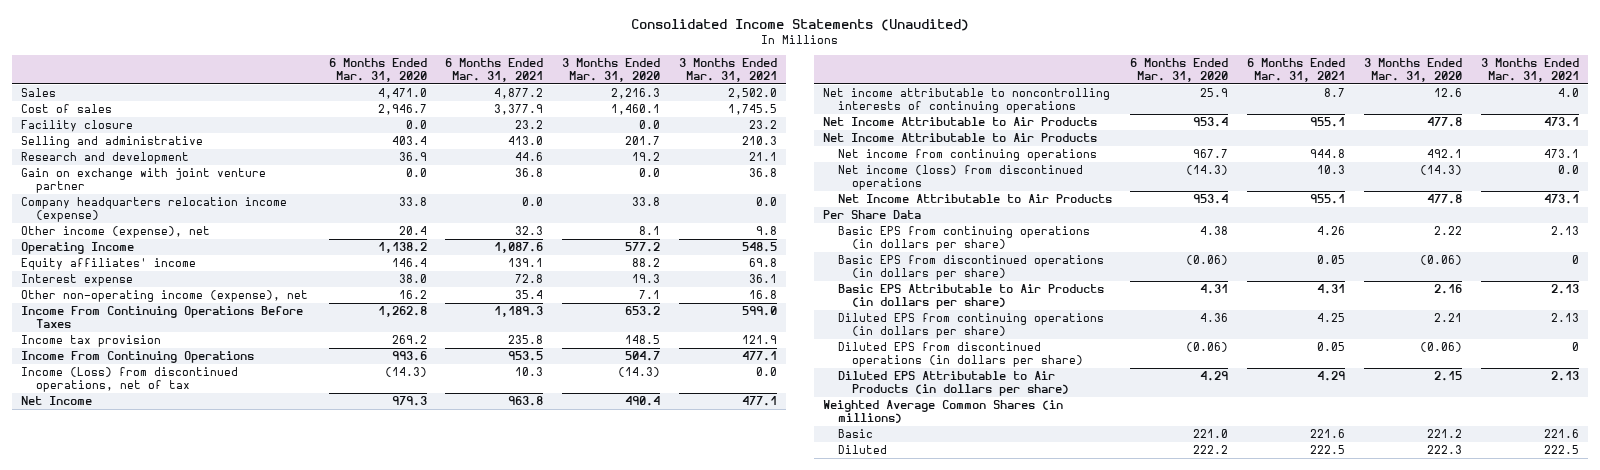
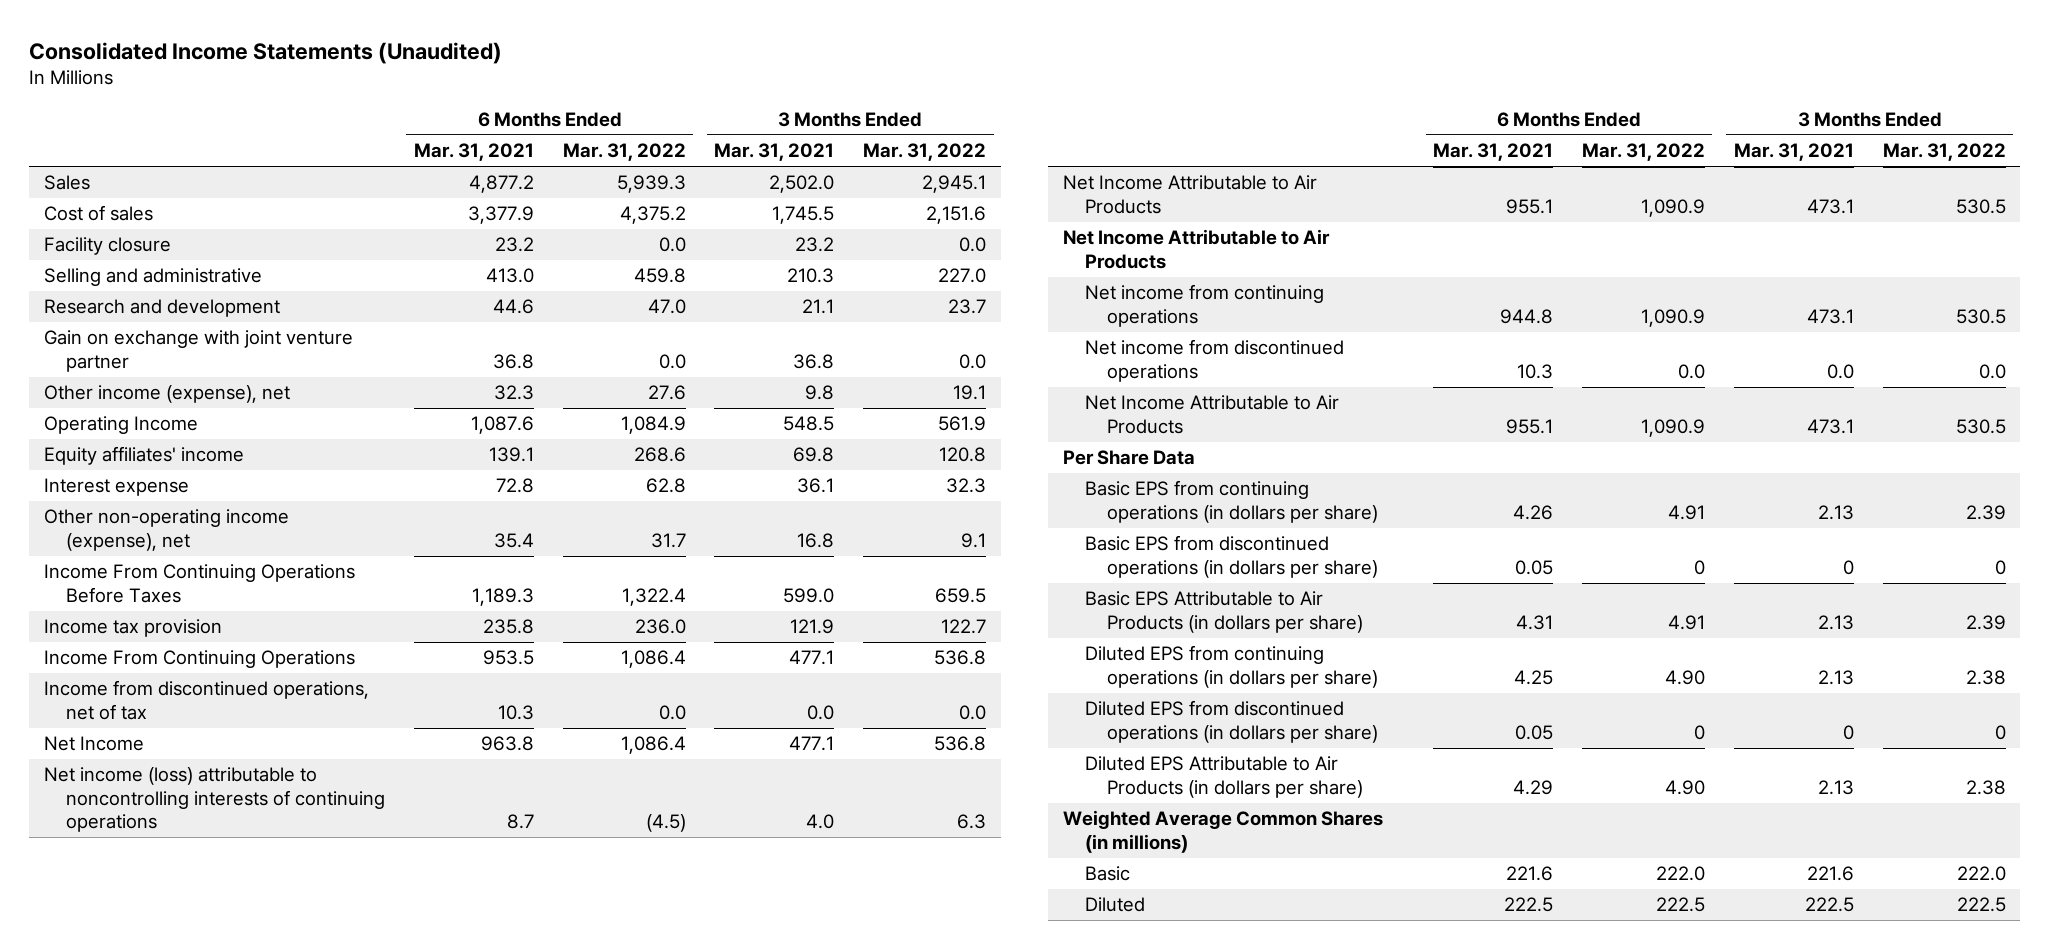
[328,58,427,83] 6 Months Ended Mar. 31, 2020 -> none
[562,58,661,83] 3 Months Ended Mar. 31, 2020 -> none
none -> [562,143,686,162] Mar. 31, 2022
none -> [863,143,987,162] Mar. 31, 2022
[21,197,288,222] Company headquarters relocation income (expense) -> none
[21,367,239,392] Income (Loss) from discontinued operations, net of tax -> [43,680,369,720] Income from discontinued operations, net of tax
[823,88,1111,113] Net income attributable to noncontrolling interests of continuing operations -> [43,767,385,833] Net income (loss) attributable to noncontrolling interests of continuing operations
[837,165,1083,190] Net income (loss) from discontinued operations -> [1084,339,1344,382] Net income from discontinued operations

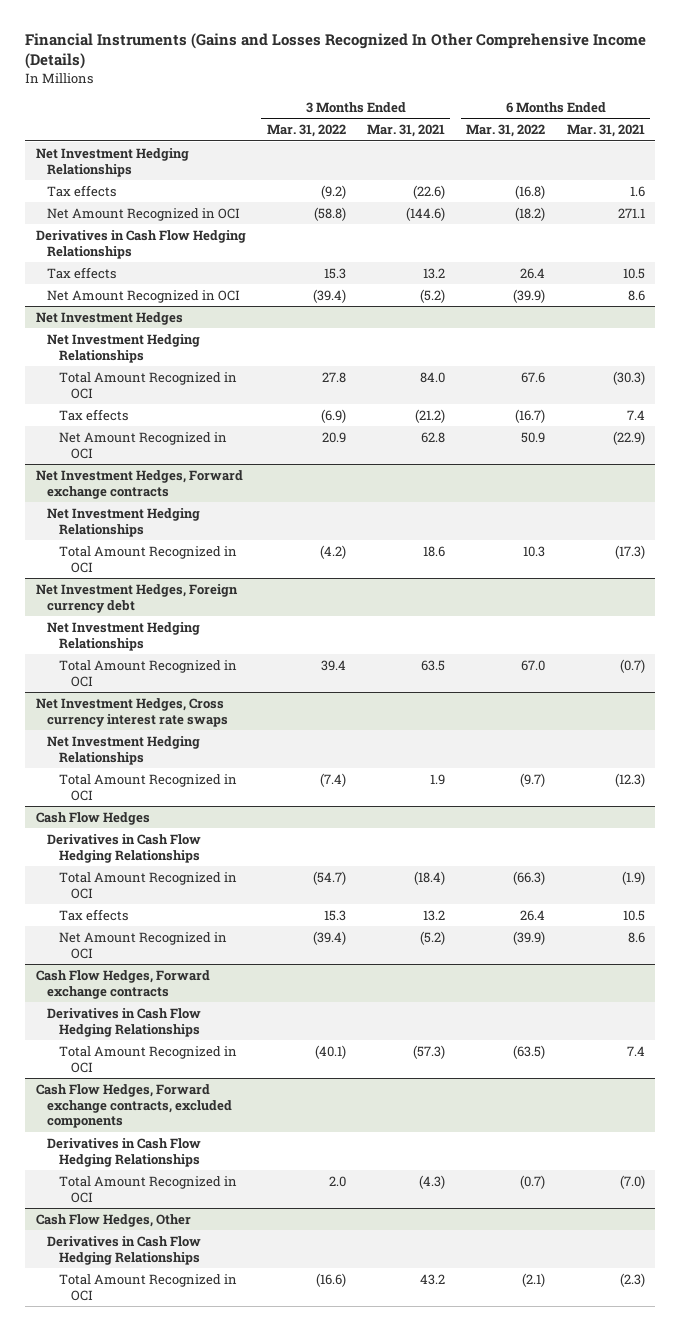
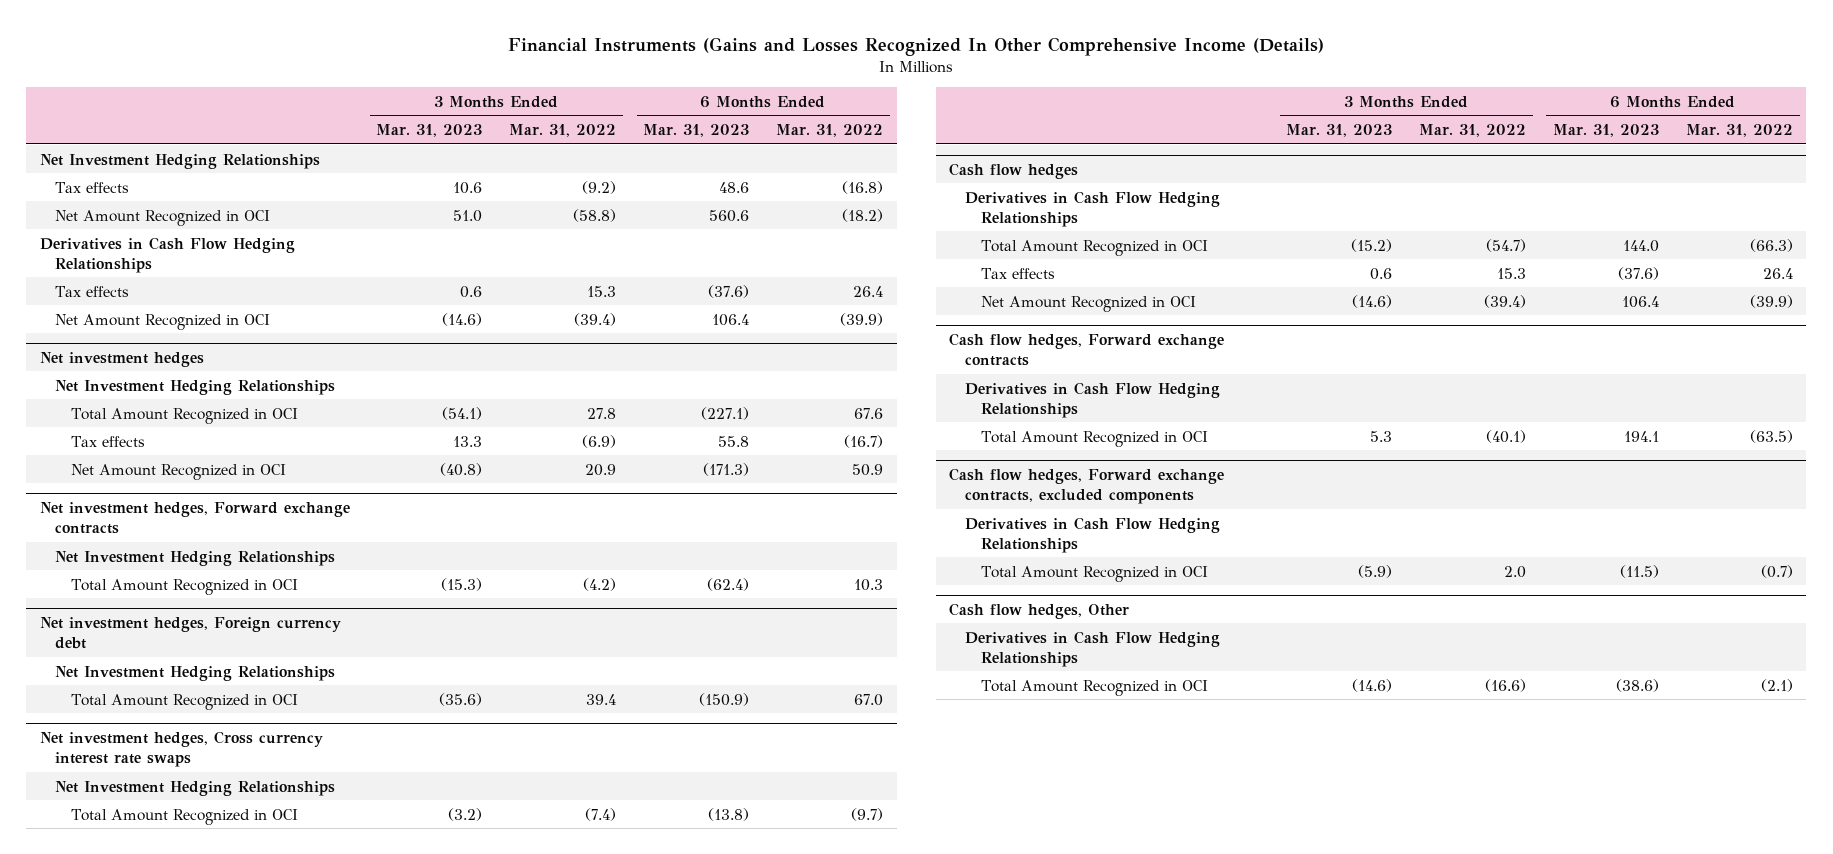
[367,124,446,138] Mar. 31, 2021 -> none
[566,124,645,138] Mar. 31, 2021 -> none
none -> [376,124,483,138] Mar. 31, 2023
none -> [643,124,750,138] Mar. 31, 2023
[35,311,183,325] Net Investment Hedges -> [39,351,204,367] Net investment hedges
[35,469,243,499] Net Investment Hedges, Forward exchange contracts -> [39,501,350,534] Net investment hedges, Forward exchange contracts
[35,583,238,613] Net Investment Hedges, Foreign currency debt -> [39,616,341,649] Net investment hedges, Foreign currency debt
[35,697,229,727] Net Investment Hedges, Cross currency interest rate swaps -> [39,730,323,767] Net investment hedges, Cross currency interest rate swaps
[35,811,150,825] Cash Flow Hedges -> [949,162,1079,179] Cash flow hedges
[35,969,210,999] Cash Flow Hedges, Forward exchange contracts -> [949,332,1225,366] Cash flow hedges, Forward exchange contracts
[35,1083,233,1129] Cash Flow Hedges, Forward exchange contracts, excluded components -> [949,467,1225,504] Cash flow hedges, Forward exchange contracts, excluded components
[35,1213,191,1227] Cash Flow Hedges, Other -> [949,602,1130,619] Cash flow hedges, Other

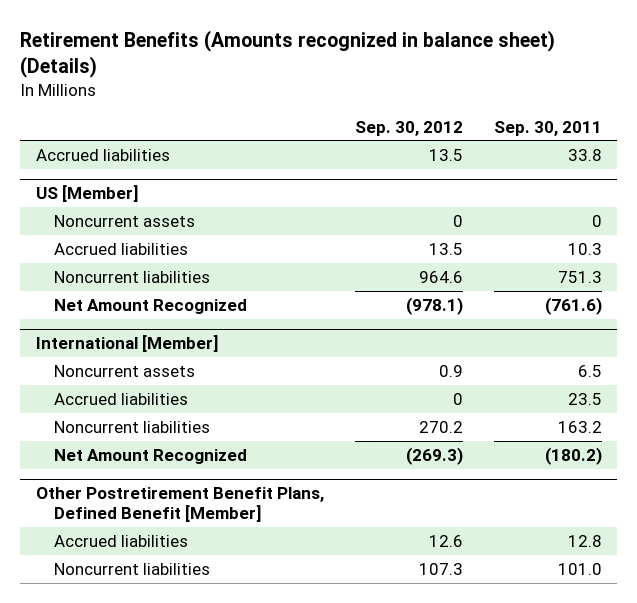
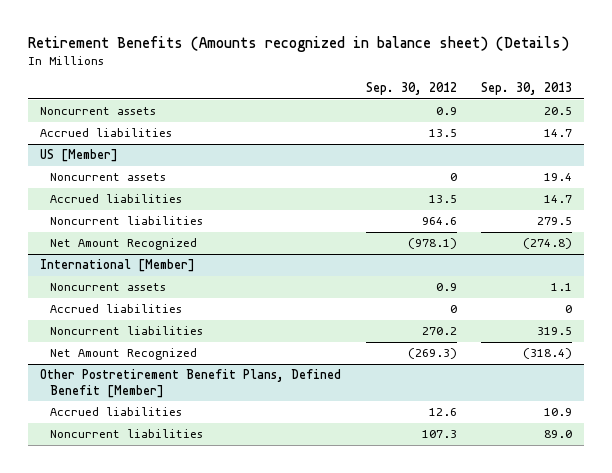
[493,120,602,136] Sep. 30, 2011 -> none
none -> [480,82,572,96] Sep. 30, 2013
none -> [40,107,157,116] Noncurrent assets

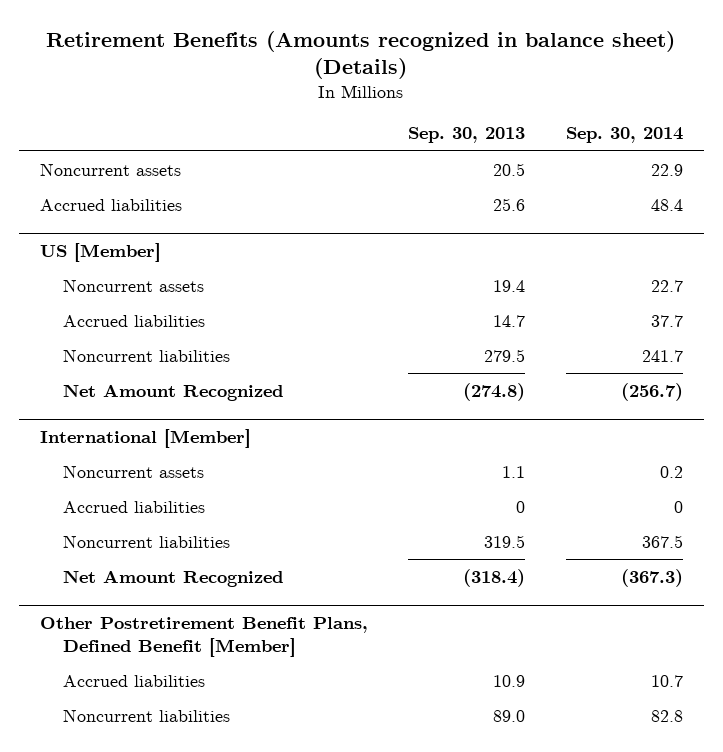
[365,82,457,96] Sep. 30, 2012 -> none
none -> [566,127,684,144] Sep. 30, 2014
[543,129,572,138] 14.7 -> [493,197,526,211] 25.6

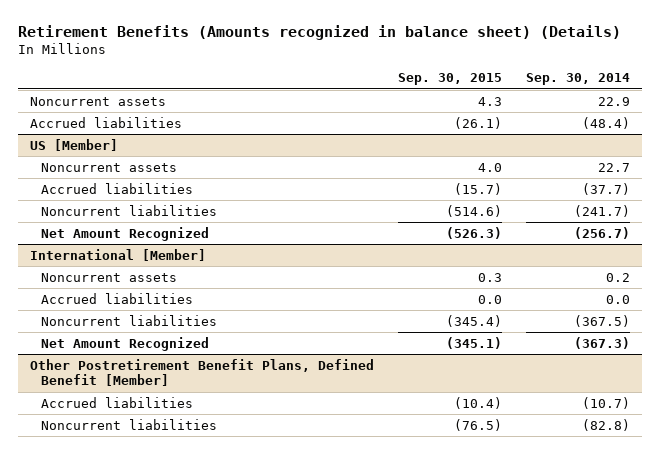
[408,127,526,144] Sep. 30, 2013 -> none
none -> [398,73,503,86] Sep. 30, 2015
[651,198,684,211] 48.4 -> [582,116,631,129] (48.4)
[651,314,684,327] 37.7 -> [582,182,631,195] (37.7)
[642,349,684,362] 241.7 -> [574,204,631,217] (241.7)
[674,500,684,513] 0 -> [606,294,631,304] 0.0
[642,534,684,548] 367.5 -> [574,314,631,327] (367.5)
[651,674,684,687] 10.7 -> [582,396,631,409] (10.7)
[651,709,684,722] 82.8 -> [582,418,631,431] (82.8)

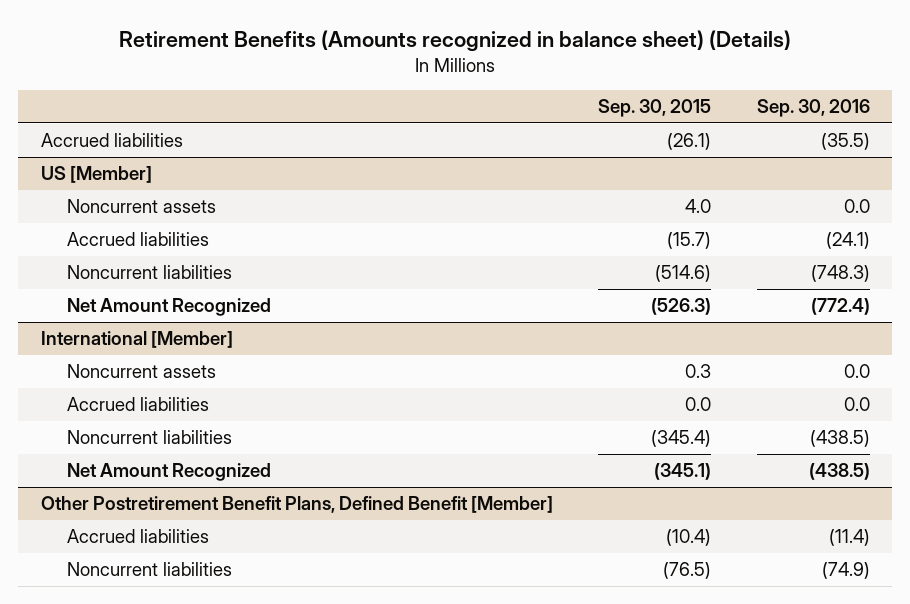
[526,73,631,86] Sep. 30, 2014 -> none
none -> [756,99,870,118] Sep. 30, 2016
[30,96,167,106] Noncurrent assets -> none

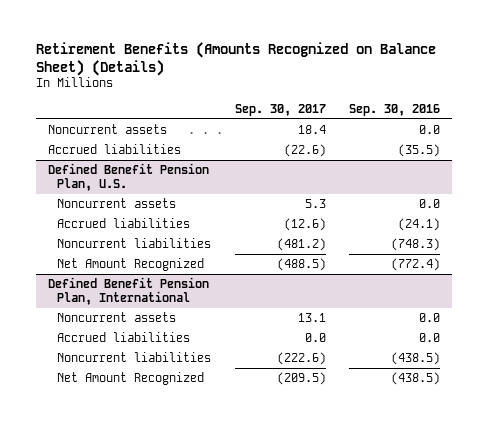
[119,29,792,52] Retirement Benefits (Amounts recognized in balance sheet) (Details) -> [35,41,436,76] Retirement Benefits (Amounts Recognized on Balance Sheet) (Details)
[598,99,712,118] Sep. 30, 2015 -> none
none -> [234,104,326,117] Sep. 30, 2017
none -> [47,123,167,134] Noncurrent assets
[40,166,152,184] US [Member] -> none
none -> [47,162,209,191] Defined Benefit Pension Plan, U.S.
[40,331,233,349] International [Member] -> none
none -> [47,276,209,305] Defined Benefit Pension Plan, International
[40,496,553,514] Other Postretirement Benefit Plans, Defined Benefit [Member] -> none
[67,529,210,544] Accrued liabilities -> none
[67,562,233,577] Noncurrent liabilities -> none

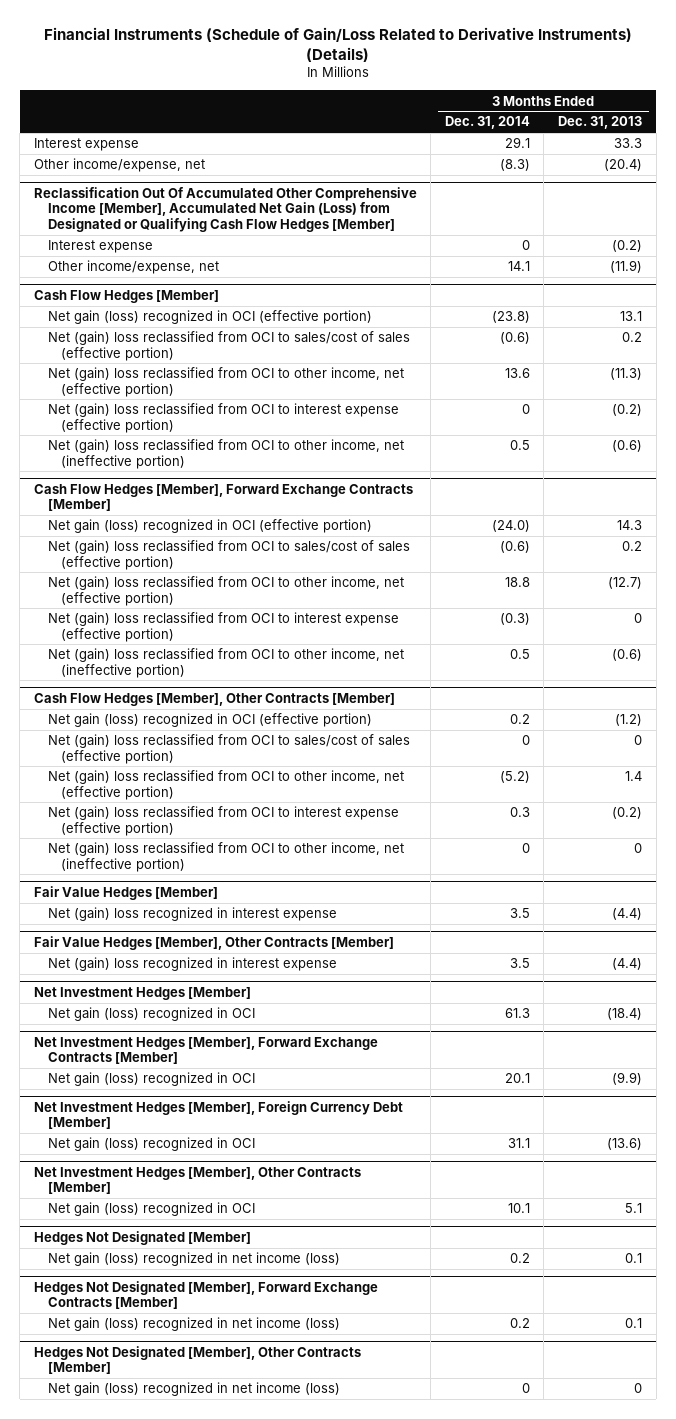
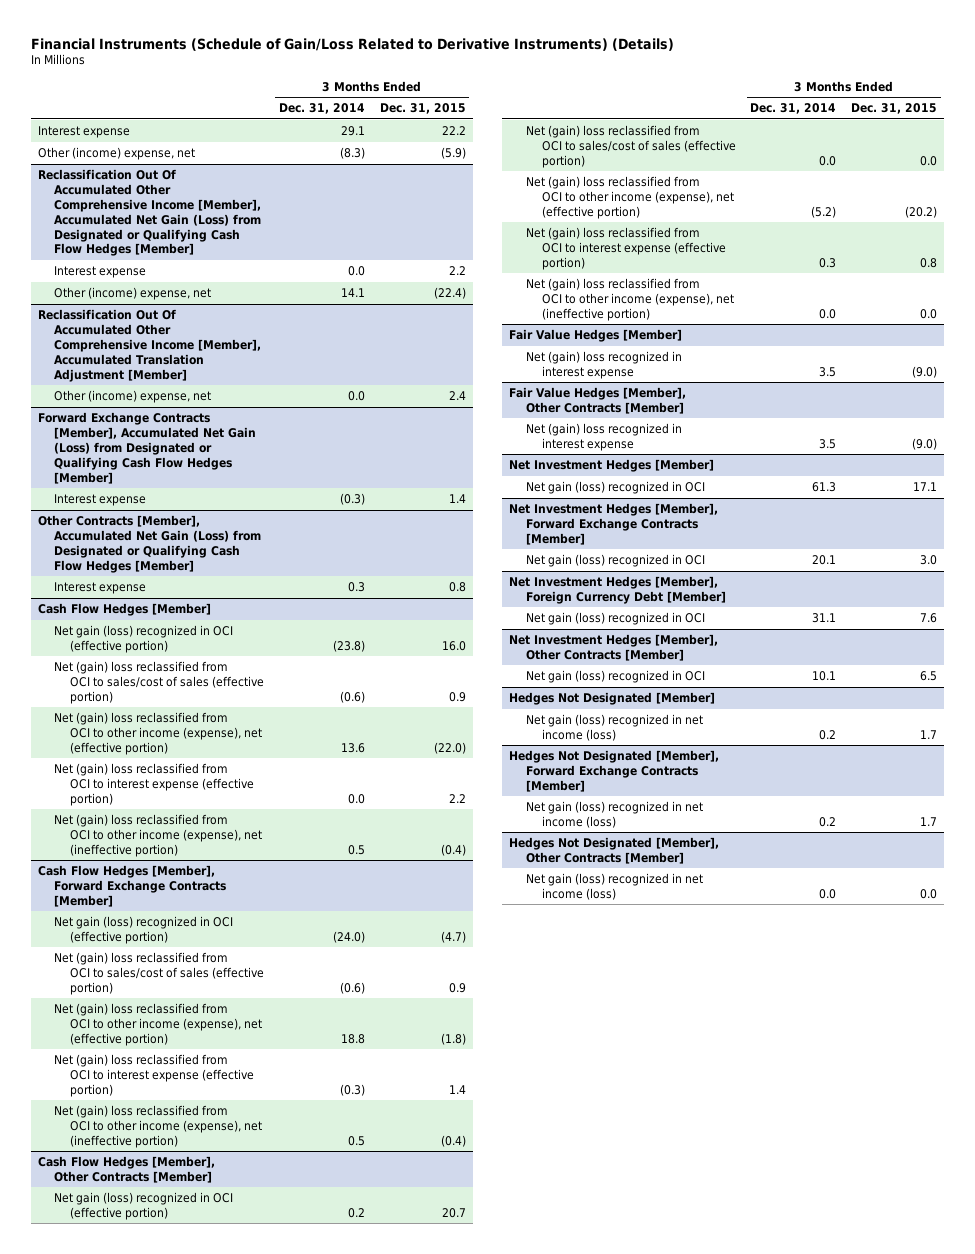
[557,116,642,130] Dec. 31, 2013 -> none
none -> [379,103,466,115] Dec. 31, 2015
[33,158,205,173] Other income/expense, net -> [38,146,196,160] Other (income) expense, net
[521,240,530,251] 0 -> [348,265,366,276] 0.0
[47,260,219,275] Other income/expense, net -> [54,286,212,300] Other (income) expense, net
none -> [38,308,262,382] Reclassification Out Of Accumulated Other Comprehensive Income [Member], Accumulated Translation Adjustment [Member]
none -> [54,389,212,403] Other (income) expense, net
none -> [38,411,257,484] Forward Exchange Contracts [Member], Accumulated Net Gain (Loss) from Designated or Qualifying Cash Flow Hedges [Member]
none -> [54,493,147,506] Interest expense
none -> [38,514,262,573] Other Contracts [Member], Accumulated Net Gain (Loss) from Designated or Qualifying Cash Flow Hedges [Member]
none -> [54,581,147,594] Interest expense
[47,367,404,397] Net (gain) loss reclassified from OCI to other income, net (effective portion) -> [54,711,263,755] Net (gain) loss reclassified from OCI to other income (expense), net (effective portion)
[521,404,530,415] 0 -> [348,793,366,804] 0.0
[47,439,404,469] Net (gain) loss reclassified from OCI to other income, net (ineffective portion) -> [54,813,263,857] Net (gain) loss reclassified from OCI to other income (expense), net (ineffective portion)
[47,576,404,606] Net (gain) loss reclassified from OCI to other income, net (effective portion) -> [54,1002,263,1046] Net (gain) loss reclassified from OCI to other income (expense), net (effective portion)
[47,648,404,678] Net (gain) loss reclassified from OCI to other income, net (ineffective portion) -> [54,1104,263,1148] Net (gain) loss reclassified from OCI to other income (expense), net (ineffective portion)
[521,735,530,746] 0 -> [819,155,837,166] 0.0
[47,770,404,800] Net (gain) loss reclassified from OCI to other income, net (effective portion) -> [525,175,734,219] Net (gain) loss reclassified from OCI to other income (expense), net (effective portion)
[47,842,404,872] Net (gain) loss reclassified from OCI to other income, net (ineffective portion) -> [525,277,734,321] Net (gain) loss reclassified from OCI to other income (expense), net (ineffective portion)
[521,843,530,854] 0 -> [819,308,837,319] 0.0
[521,1383,530,1394] 0 -> [819,888,837,899] 0.0

